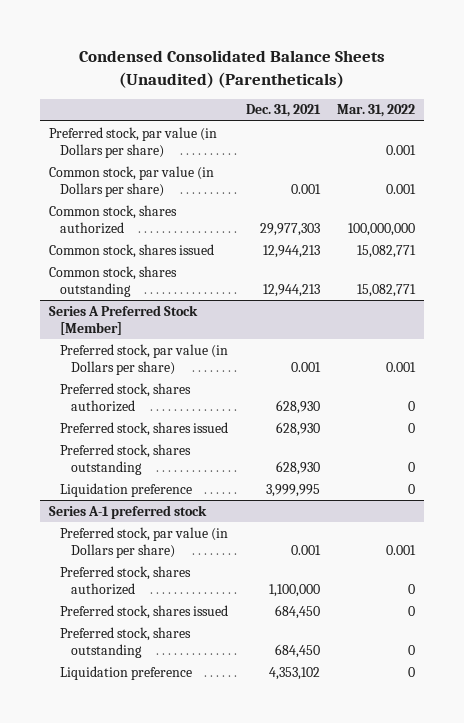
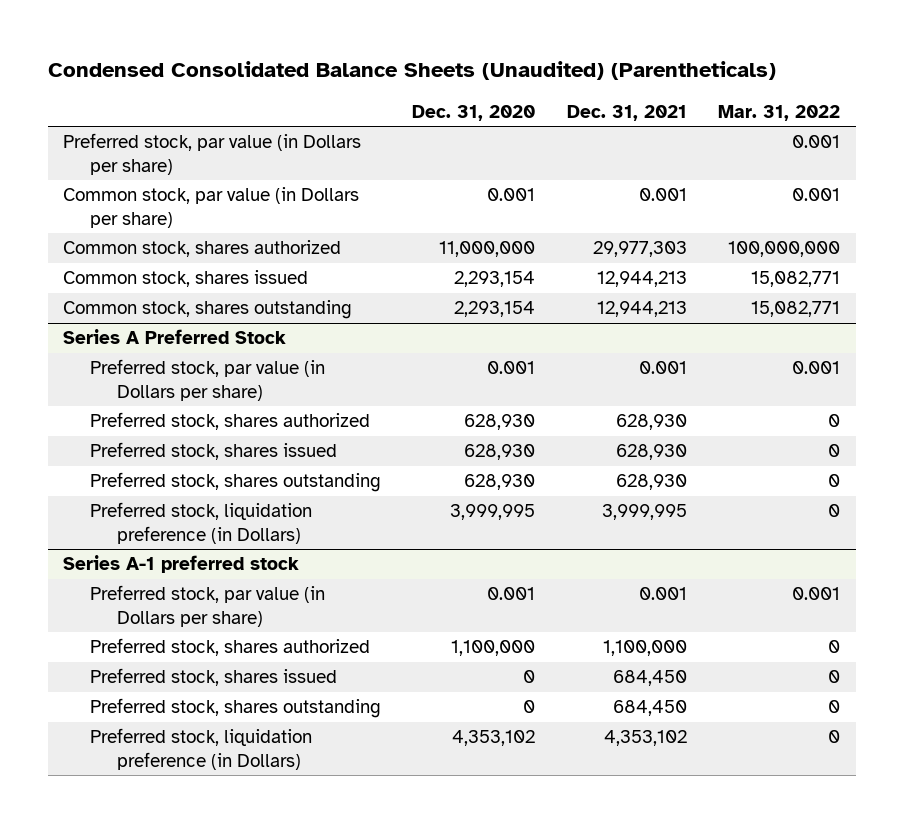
none -> [412,104,536,121] Dec. 31, 2020
[49,304,199,335] Series A Preferred Stock [Member] -> [63,329,287,345] Series A Preferred Stock
[60,482,193,497] Liquidation preference -> [89,502,312,544] Preferred stock, liquidation preference (in Dollars)
[60,665,193,680] Liquidation preference -> [89,728,312,770] Preferred stock, liquidation preference (in Dollars)

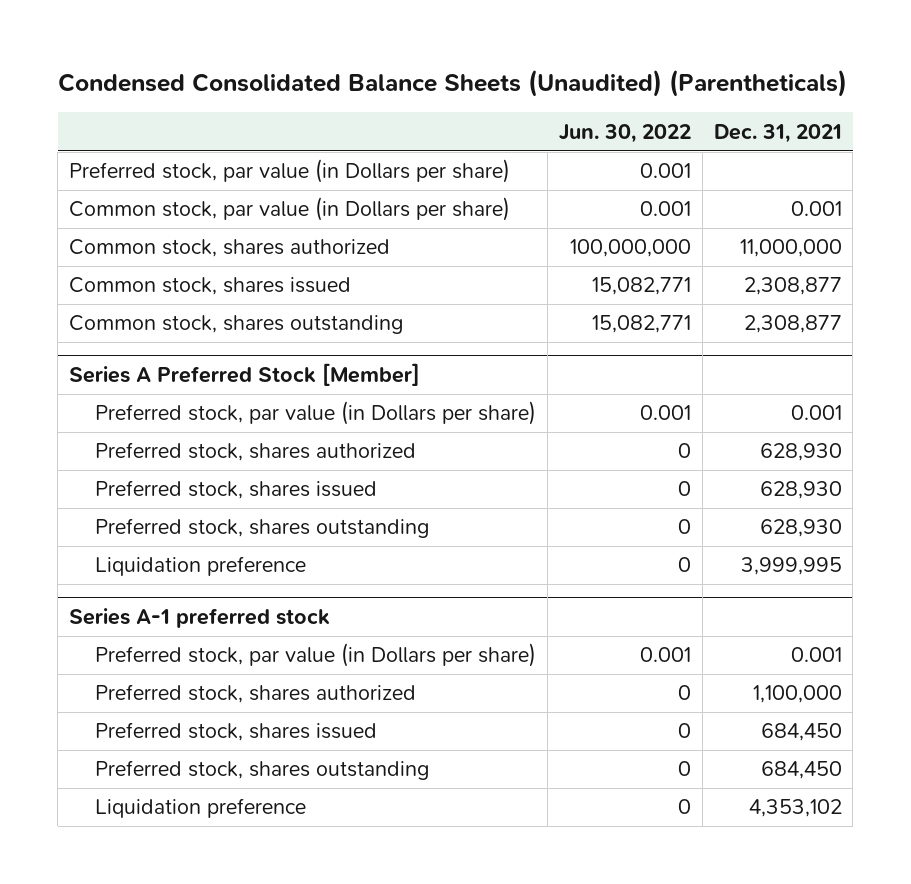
[412,104,536,121] Dec. 31, 2020 -> none
[718,104,841,121] Mar. 31, 2022 -> none
none -> [558,123,691,143] Jun. 30, 2022
[592,241,687,258] 29,977,303 -> [739,239,842,258] 11,000,000
[596,271,687,288] 12,944,213 -> [743,277,842,296] 2,308,877
[596,301,687,318] 12,944,213 -> [743,315,842,334] 2,308,877
[63,329,287,345] Series A Preferred Stock -> [69,363,421,387] Series A Preferred Stock [Member]
[89,502,312,544] Preferred stock, liquidation preference (in Dollars) -> [94,556,306,577] Liquidation preference
[89,728,312,770] Preferred stock, liquidation preference (in Dollars) -> [94,798,306,819] Liquidation preference

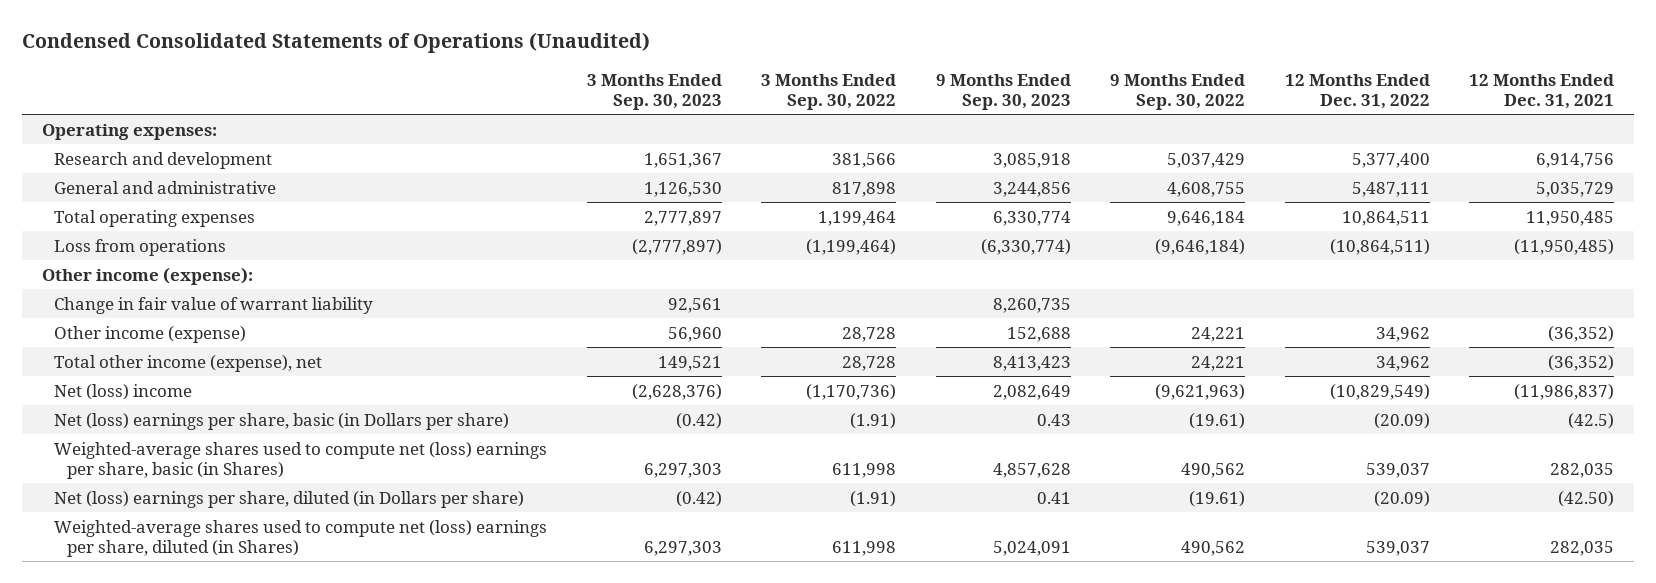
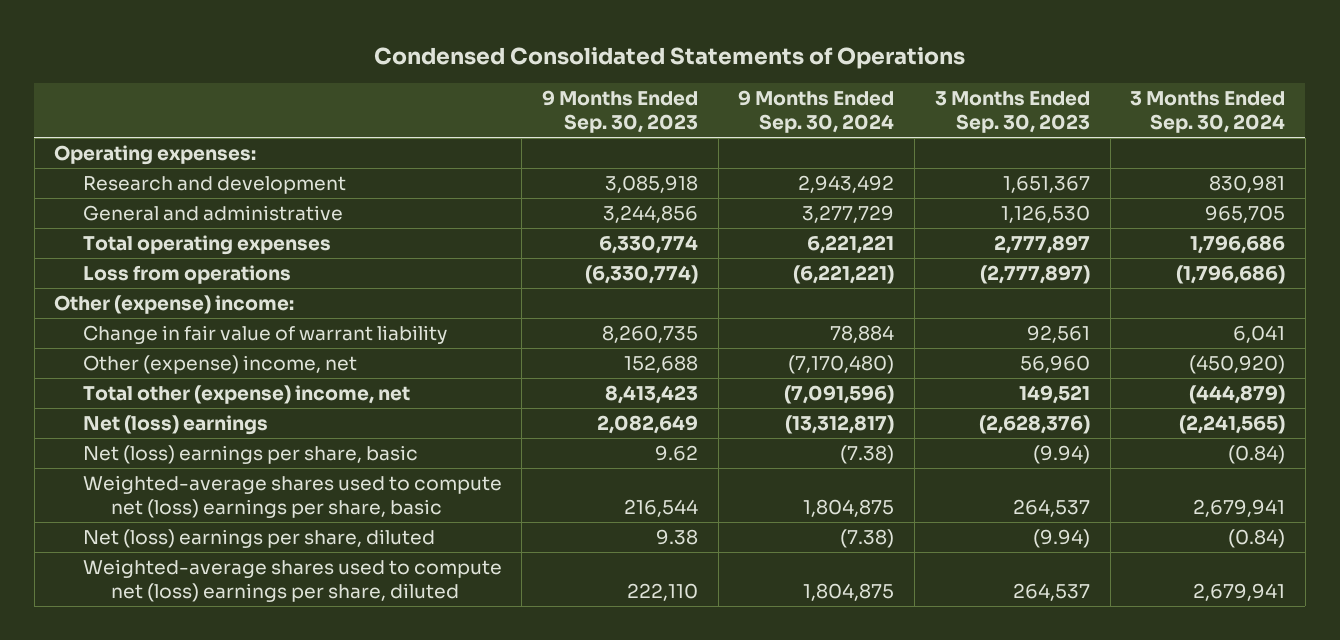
[21,32,650,54] Condensed Consolidated Statements of Operations (Unaudited) -> [373,47,965,70] Condensed Consolidated Statements of Operations
[761,73,897,110] 3 Months Ended Sep. 30, 2022 -> none
[1110,73,1246,110] 9 Months Ended Sep. 30, 2022 -> none
[1284,73,1430,109] 12 Months Ended Dec. 31, 2022 -> none
[1469,73,1615,109] 12 Months Ended Dec. 31, 2021 -> none
none -> [738,90,895,134] 9 Months Ended Sep. 30, 2024
none -> [1130,91,1286,134] 3 Months Ended Sep. 30, 2024
[41,266,253,285] Other income (expense): -> [54,294,295,314] Other (expense) income:
[54,325,247,343] Other income (expense) -> [82,354,357,374] Other (expense) income, net
[54,354,323,372] Total other income (expense), net -> [82,384,410,404] Total other (expense) income, net
[54,383,193,400] Net (loss) income -> [82,414,268,435] Net (loss) earnings
[54,412,510,430] Net (loss) earnings per share, basic (in Dollars per share) -> [82,444,418,464] Net (loss) earnings per share, basic
[675,412,722,429] (0.42) -> [1032,444,1090,464] (9.94)
[1036,413,1071,426] 0.43 -> [655,444,699,461] 9.62
[54,441,548,479] Weighted-average shares used to compute net (loss) earnings per share, basic (in Shares) -> [82,474,502,518] Weighted-average shares used to compute net (loss) earnings per share, basic
[643,462,722,478] 6,297,303 -> [1012,498,1090,517] 264,537
[992,462,1071,478] 4,857,628 -> [624,498,699,517] 216,544
[54,490,525,508] Net (loss) earnings per share, diluted (in Dollars per share) -> [82,528,435,548] Net (loss) earnings per share, diluted
[675,490,722,507] (0.42) -> [1032,528,1090,548] (9.94)
[1036,491,1071,504] 0.41 -> [656,528,699,545] 9.38
[54,519,548,557] Weighted-average shares used to compute net (loss) earnings per share, diluted (in Shares) -> [82,558,502,602] Weighted-average shares used to compute net (loss) earnings per share, diluted
[643,540,722,556] 6,297,303 -> [1012,582,1090,601] 264,537
[992,540,1071,556] 5,024,091 -> [627,582,699,601] 222,110

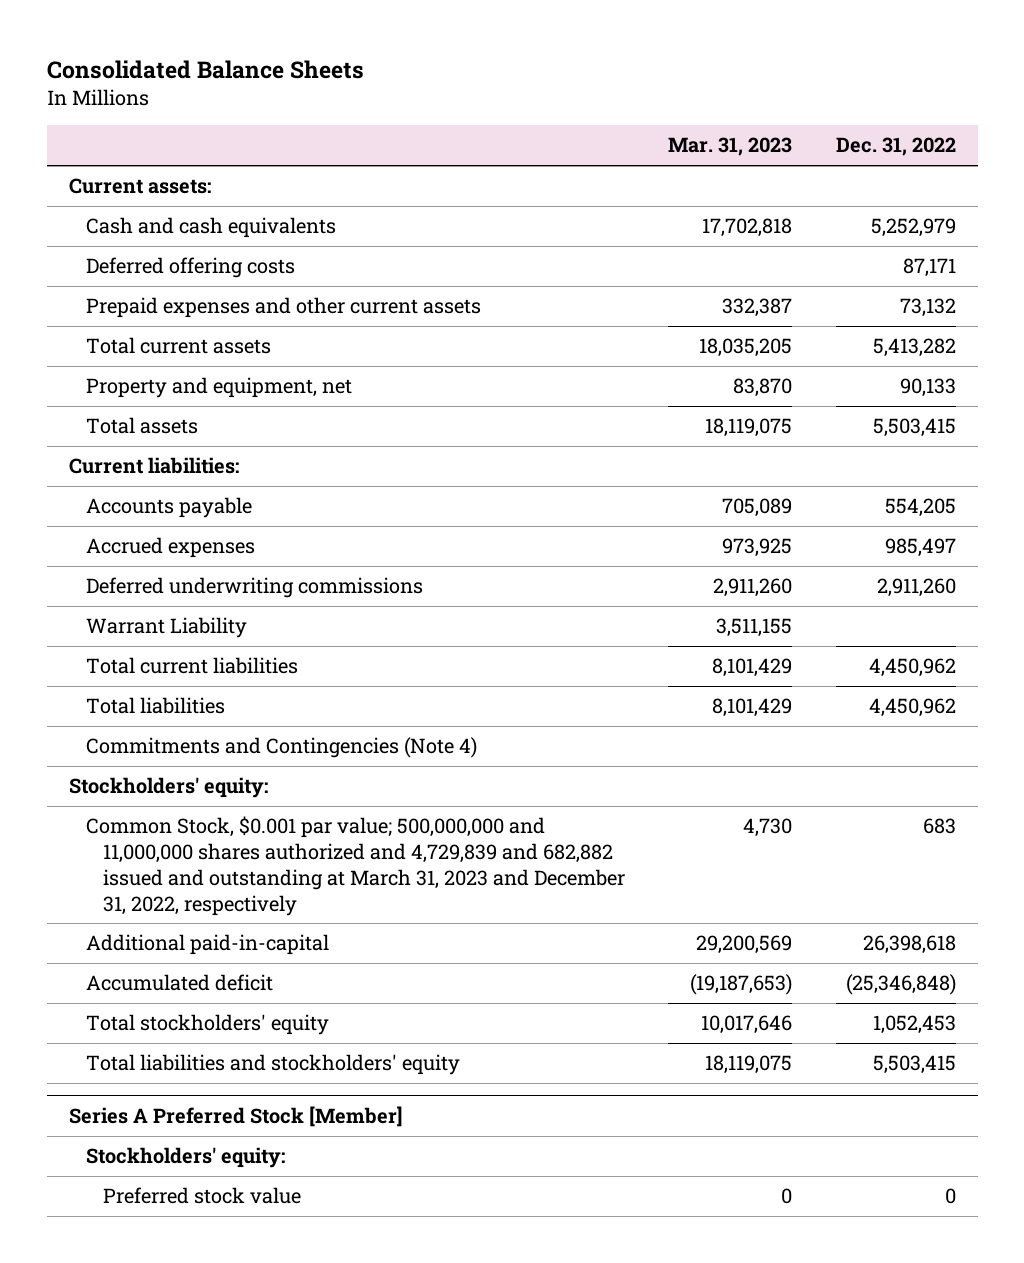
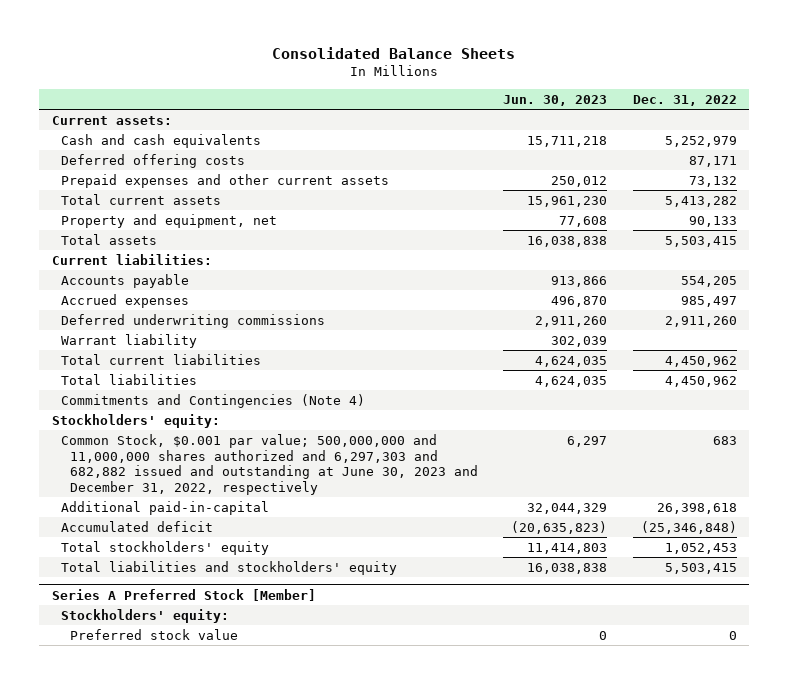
[668,137,793,157] Mar. 31, 2023 -> none
none -> [503,95,608,107] Jun. 30, 2023
[85,617,247,639] Warrant Liability -> [60,333,197,348] Warrant liability
[85,816,626,916] Common Stock, $0.001 par value; 500,000,000 and 11,000,000 shares authorized and 4,729,839 and 682,882 issued and outstanding at March 31, 2023 and December 31, 2022, respectively -> [60,433,479,495] Common Stock, $0.001 par value; 500,000,000 and 11,000,000 shares authorized and 6,297,303 and 682,882 issued and outstanding at June 30, 2023 and December 31, 2022, respectively

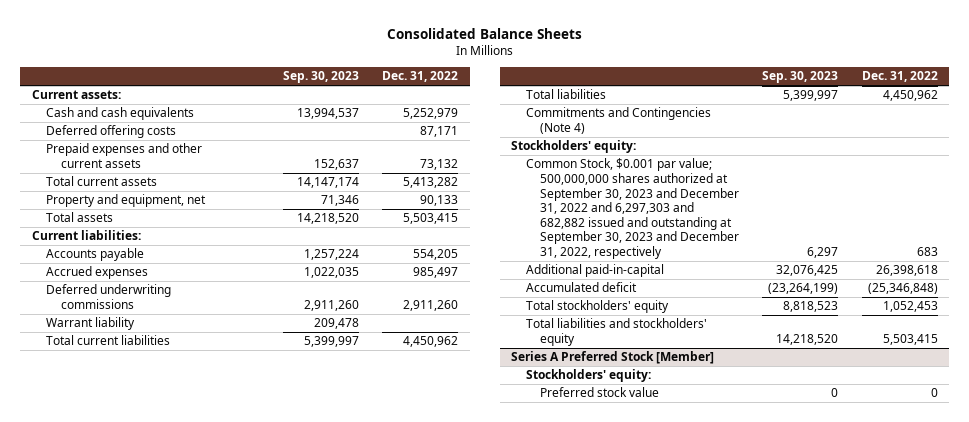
[503,95,608,107] Jun. 30, 2023 -> none
none -> [283,71,360,84] Sep. 30, 2023
[60,433,479,495] Common Stock, $0.001 par value; 500,000,000 and 11,000,000 shares authorized and 6,297,303 and 682,882 issued and outstanding at June 30, 2023 and December 31, 2022, respectively -> [525,158,740,259] Common Stock, $0.001 par value; 500,000,000 shares authorized at September 30, 2023 and December 31, 2022 and 6,297,303 and 682,882 issued and outstanding at September 30, 2023 and December 31, 2022, respectively

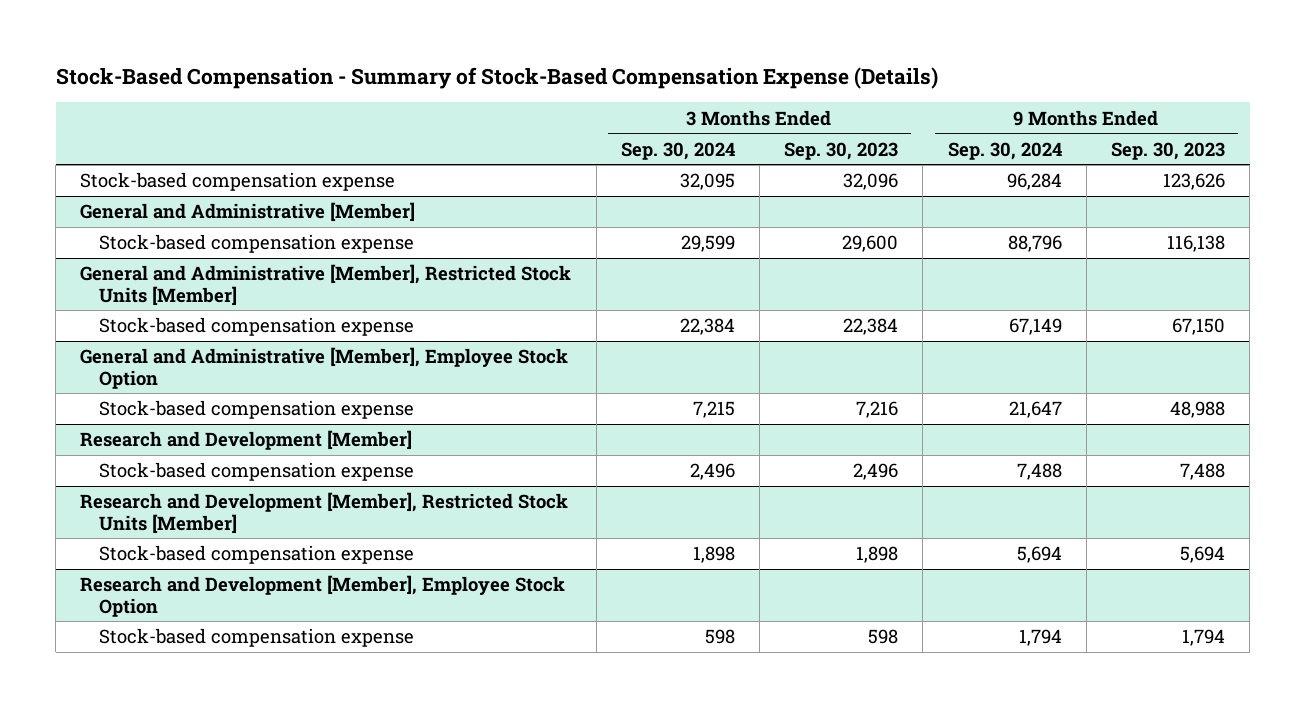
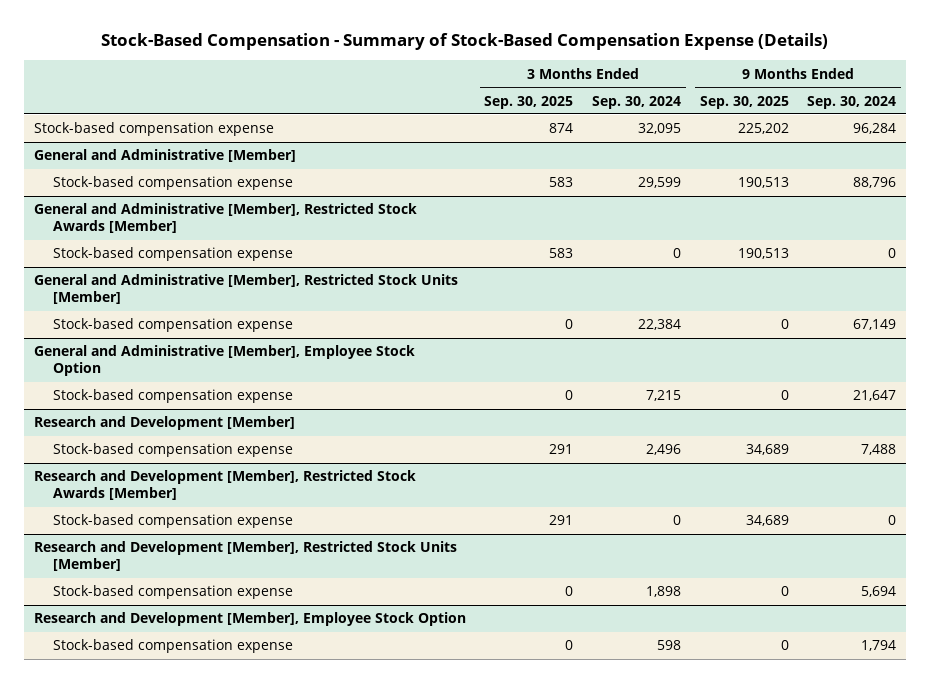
[784,141,899,160] Sep. 30, 2023 -> none
[1111,141,1226,160] Sep. 30, 2023 -> none
none -> [484,95,574,109] Sep. 30, 2025
none -> [699,95,789,109] Sep. 30, 2025
none -> [33,203,417,234] General and Administrative [Member], Restricted Stock Awards [Member]
none -> [52,247,293,262] Stock-based compensation expense
none -> [33,470,416,501] Research and Development [Member], Restricted Stock Awards [Member]
none -> [52,514,293,529] Stock-based compensation expense

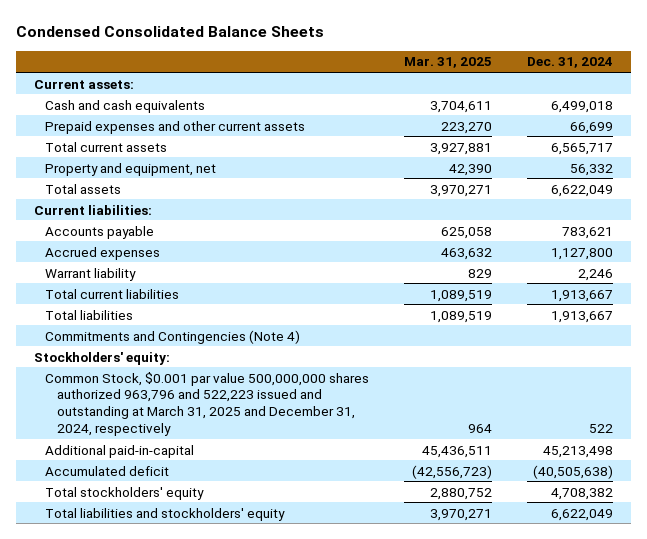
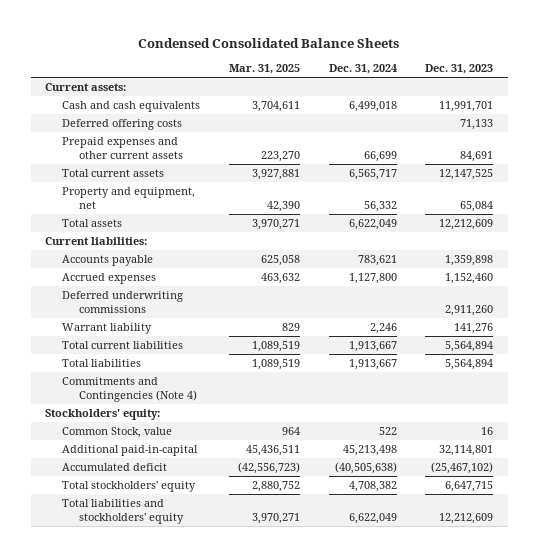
none -> [425,64,494,75] Dec. 31, 2023
none -> [62,119,183,131] Deferred offering costs
none -> [62,291,184,313] Deferred underwriting commissions
[45,371,370,436] Common Stock, $0.001 par value 500,000,000 shares authorized 963,796 and 522,223 issued and outstanding at March 31, 2025 and December 31, 2024, respectively -> [62,427,173,439] Common Stock, value

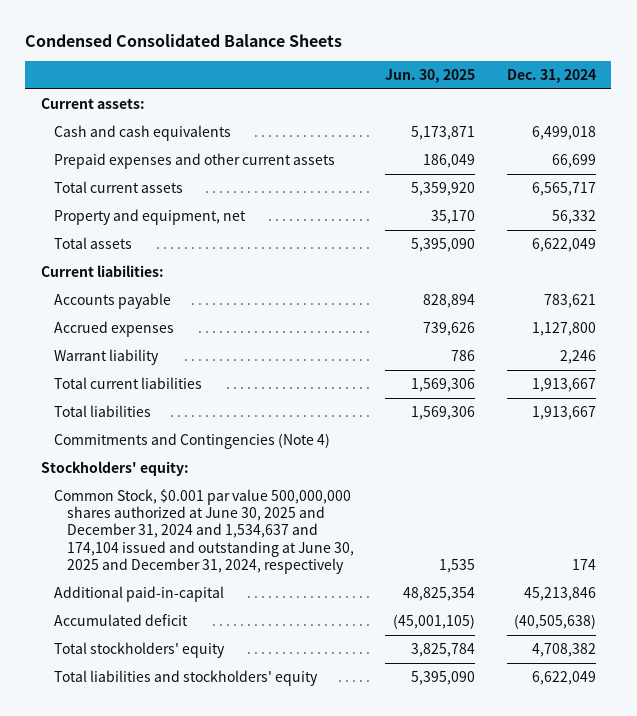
[228,64,300,75] Mar. 31, 2025 -> none
[425,64,494,75] Dec. 31, 2023 -> none
none -> [385,68,476,83] Jun. 30, 2025
[62,119,183,131] Deferred offering costs -> none
[62,291,184,313] Deferred underwriting commissions -> none
[62,427,173,439] Common Stock, value -> none
none -> [53,489,355,574] Common Stock, $0.001 par value 500,000,000 shares authorized at June 30, 2025 and December 31, 2024 and 1,534,637 and 174,104 issued and outstanding at June 30, 2025 and December 31, 2024, respectively
[342,445,397,457] 45,213,498 -> [523,587,596,602] 45,213,846

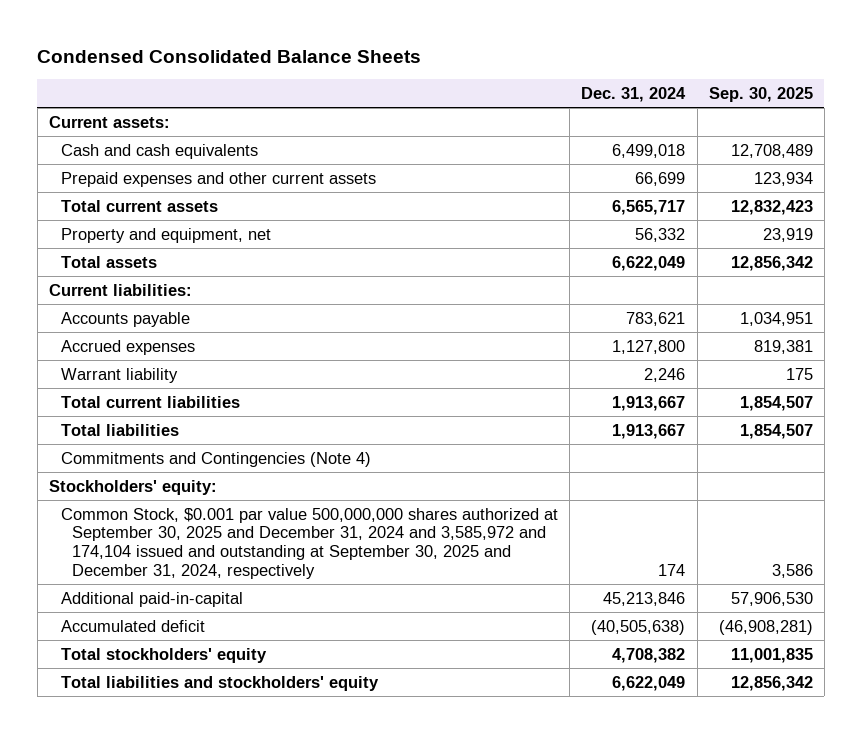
[385,68,476,83] Jun. 30, 2025 -> none
none -> [708,86,813,102] Sep. 30, 2025
[53,489,355,574] Common Stock, $0.001 par value 500,000,000 shares authorized at June 30, 2025 and December 31, 2024 and 1,534,637 and 174,104 issued and outstanding at June 30, 2025 and December 31, 2024, respectively -> [60,507,558,580] Common Stock, $0.001 par value 500,000,000 shares authorized at September 30, 2025 and December 31, 2024 and 3,585,972 and 174,104 issued and outstanding at September 30, 2025 and December 31, 2024, respectively

